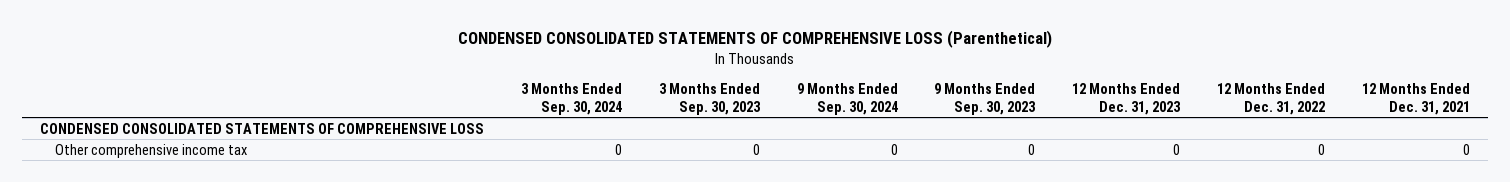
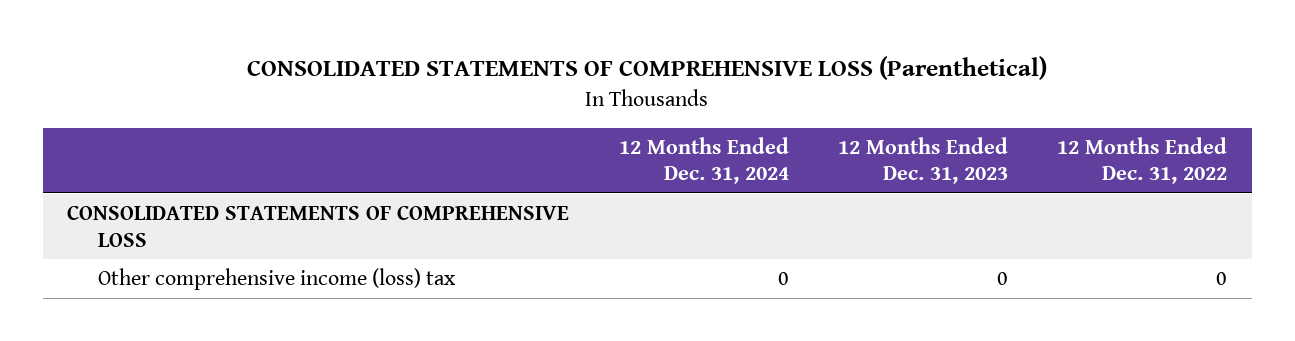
[458,30,1053,49] CONDENSED CONSOLIDATED STATEMENTS OF COMPREHENSIVE LOSS (Parenthetical) -> [247,56,1048,81] CONSOLIDATED STATEMENTS OF COMPREHENSIVE LOSS (Parenthetical)
[521,83,623,115] 3 Months Ended Sep. 30, 2024 -> none
[658,83,761,115] 3 Months Ended Sep. 30, 2023 -> none
[796,83,898,115] 9 Months Ended Sep. 30, 2024 -> none
[934,83,1037,115] 9 Months Ended Sep. 30, 2023 -> none
[1361,83,1470,115] 12 Months Ended Dec. 31, 2021 -> none
none -> [618,136,789,185] 12 Months Ended Dec. 31, 2024
[40,122,485,134] CONDENSED CONSOLIDATED STATEMENTS OF COMPREHENSIVE LOSS -> [67,205,570,247] CONSOLIDATED STATEMENTS OF COMPREHENSIVE LOSS
[55,143,248,158] Other comprehensive income tax -> [97,268,456,291] Other comprehensive income (loss) tax

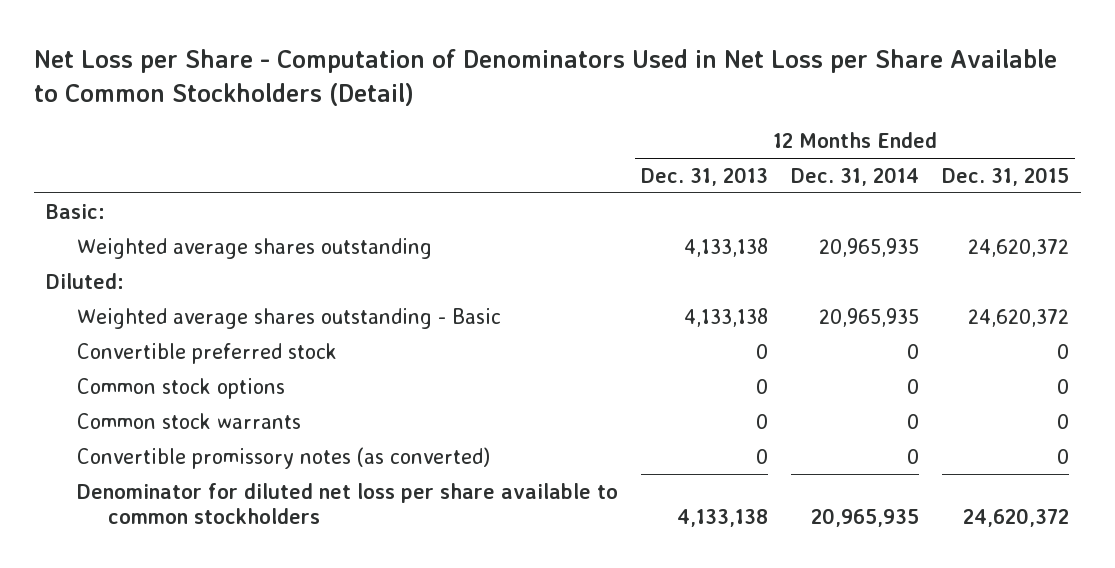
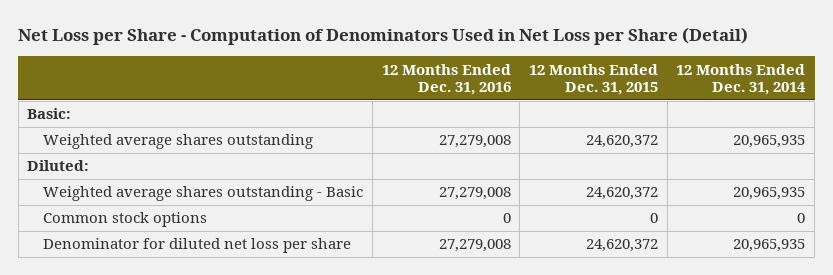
[34,49,1058,106] Net Loss per Share - Computation of Denominators Used in Net Loss per Share Available to Common Stockholders (Detail) -> [18,27,749,46] Net Loss per Share - Computation of Denominators Used in Net Loss per Share (Detail)
[641,166,769,186] Dec. 31, 2013 -> none
none -> [381,63,511,96] 12 Months Ended Dec. 31, 2016
[77,342,338,364] Convertible preferred stock -> none
[77,412,302,429] Common stock warrants -> none
[77,446,491,469] Convertible promissory notes (as converted) -> none
[77,482,619,525] Denominator for diluted net loss per share available to common stockholders -> [43,238,352,254] Denominator for diluted net loss per share

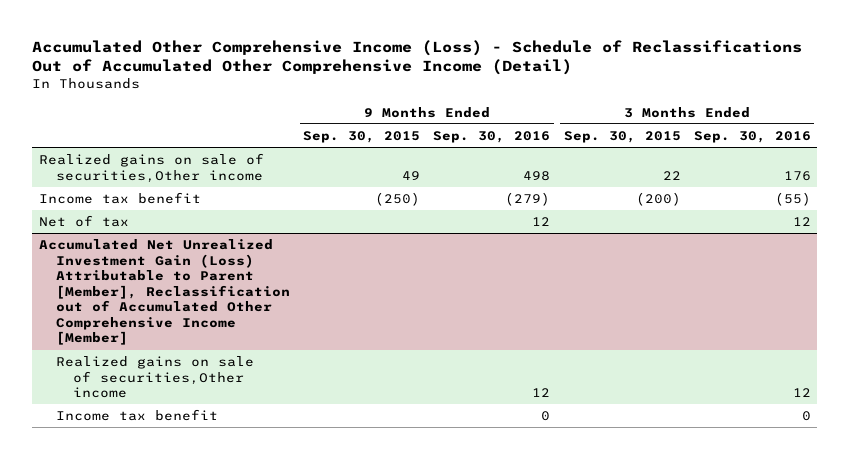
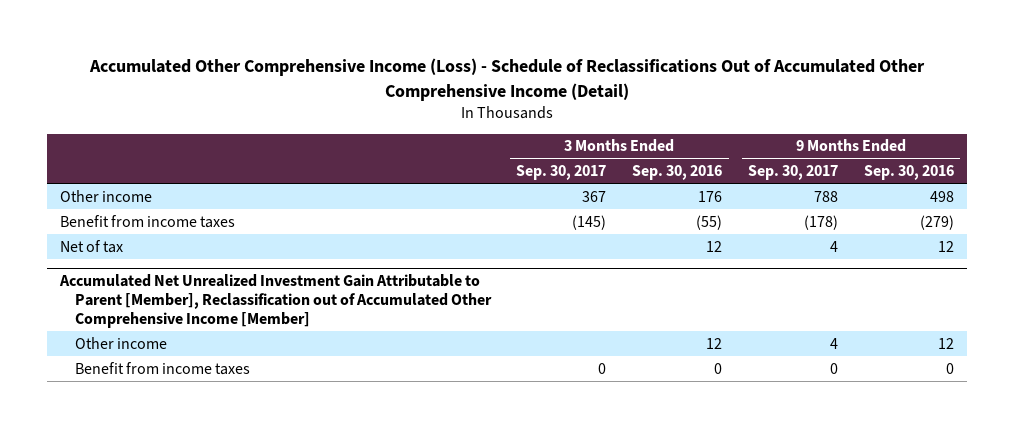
[303,130,421,143] Sep. 30, 2015 -> none
[563,130,681,143] Sep. 30, 2015 -> none
none -> [516,165,607,181] Sep. 30, 2017
none -> [748,165,839,181] Sep. 30, 2017
[38,152,264,183] Realized gains on sale of securities,Other income -> [60,189,153,202] Other income
[38,191,201,204] Income tax benefit -> [60,214,236,228] Benefit from income taxes
[38,238,291,346] Accumulated Net Unrealized Investment Gain (Loss) Attributable to Parent [Member], Reclassification out of Accumulated Other Comprehensive Income [Member] -> [59,273,492,328] Accumulated Net Unrealized Investment Gain Attributable to Parent [Member], Reclassification out of Accumulated Other Comprehensive Income [Member]
[56,355,255,399] Realized gains on sale of securities,Other income -> [74,336,167,349] Other income
[56,408,219,421] Income tax benefit -> [74,361,250,375] Benefit from income taxes

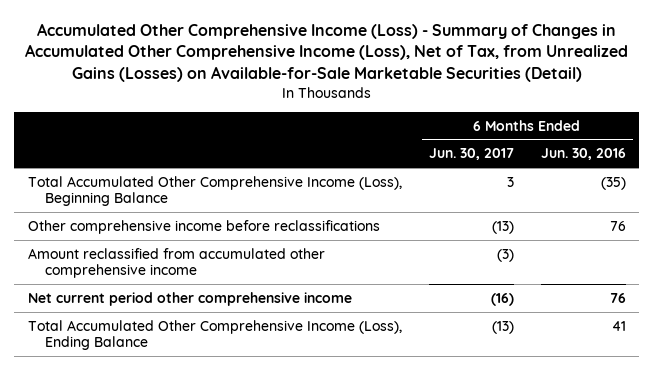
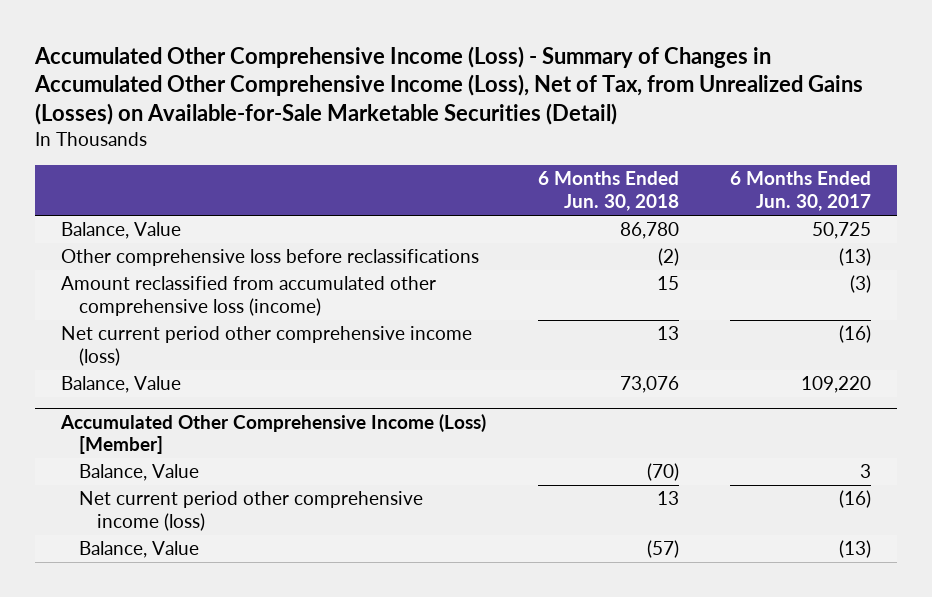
[540,148,626,161] Jun. 30, 2016 -> none
none -> [537,171,679,212] 6 Months Ended Jun. 30, 2018
[27,175,402,207] Total Accumulated Other Comprehensive Income (Loss), Beginning Balance -> none
[27,319,402,351] Total Accumulated Other Comprehensive Income (Loss), Ending Balance -> none
none -> [60,222,181,240] Balance, Value
[27,219,380,234] Other comprehensive income before reclassifications -> [60,249,479,267] Other comprehensive loss before reclassifications
[27,247,325,279] Amount reclassified from accumulated other comprehensive income -> [60,276,436,317] Amount reclassified from accumulated other comprehensive loss (income)
[27,291,352,306] Net current period other comprehensive income -> [60,326,472,367] Net current period other comprehensive income (loss)
none -> [60,376,181,394] Balance, Value
none -> [59,413,486,455] Accumulated Other Comprehensive Income (Loss) [Member]
none -> [78,464,199,482] Balance, Value
none -> [78,491,423,532] Net current period other comprehensive income (loss)
none -> [78,541,199,559] Balance, Value

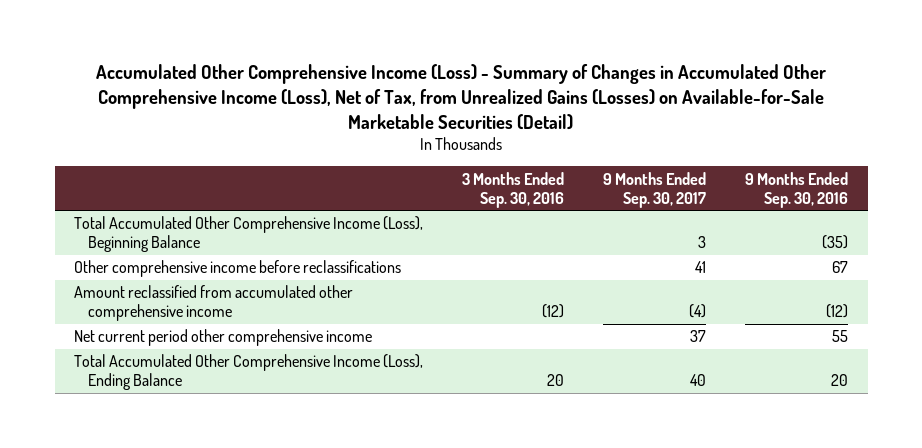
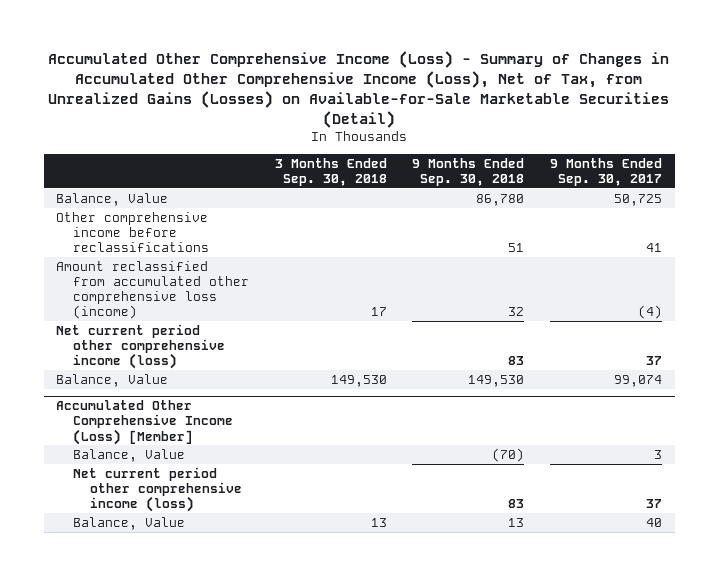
[462,171,565,208] 3 Months Ended Sep. 30, 2016 -> none
[745,171,849,208] 9 Months Ended Sep. 30, 2016 -> none
none -> [274,157,387,186] 3 Months Ended Sep. 30, 2018
none -> [412,157,525,186] 9 Months Ended Sep. 30, 2018
[74,216,424,253] Total Accumulated Other Comprehensive Income (Loss), Beginning Balance -> none
none -> [56,192,169,206] Balance, Value
[74,354,424,391] Total Accumulated Other Comprehensive Income (Loss), Ending Balance -> none
[74,285,354,322] Amount reclassified from accumulated other comprehensive income -> [56,260,250,320] Amount reclassified from accumulated other comprehensive loss (income)
[74,329,373,347] Net current period other comprehensive income -> [56,323,226,369] Net current period other comprehensive income (loss)
none -> [56,373,169,387] Balance, Value
none -> [56,400,234,445] Accumulated Other Comprehensive Income (Loss) [Member]
none -> [73,448,186,462] Balance, Value
none -> [73,466,243,512] Net current period other comprehensive income (loss)
none -> [73,516,186,530] Balance, Value

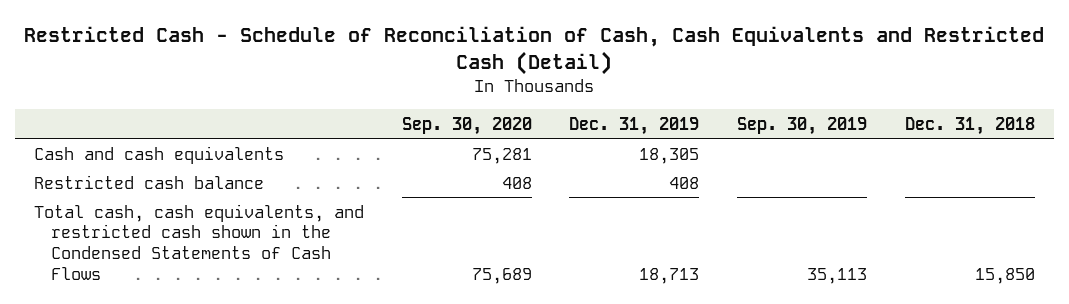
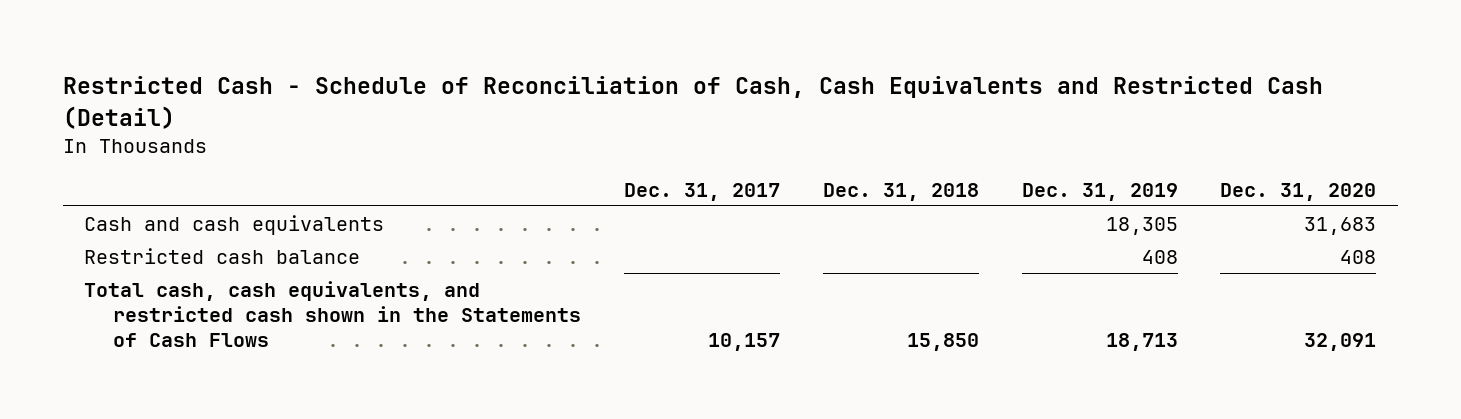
[401,116,532,135] Sep. 30, 2020 -> none
[737,116,868,135] Sep. 30, 2019 -> none
none -> [624,182,781,201] Dec. 31, 2017
none -> [1220,182,1377,201] Dec. 31, 2020
[33,203,364,281] Total cash, cash equivalents, and restricted cash shown in the Condensed Statements of Cash Flows -> [84,280,582,348] Total cash, cash equivalents, and restricted cash shown in the Statements of Cash Flows

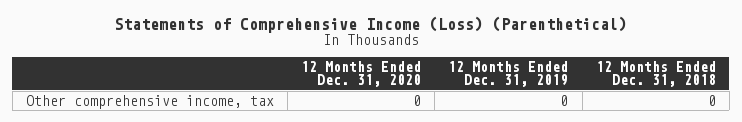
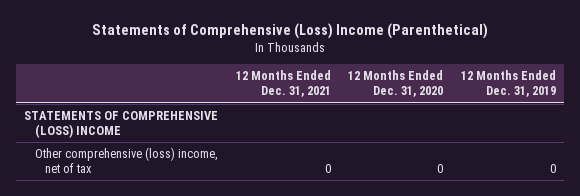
[113,15,627,33] Statements of Comprehensive Income (Loss) (Parenthetical) -> [92,23,489,40] Statements of Comprehensive (Loss) Income (Parenthetical)
[595,60,716,88] 12 Months Ended Dec. 31, 2018 -> none
none -> [235,70,331,98] 12 Months Ended Dec. 31, 2021
none -> [24,111,219,138] STATEMENTS OF COMPREHENSIVE (LOSS) INCOME
[25,94,274,109] Other comprehensive income, tax -> [34,147,218,173] Other comprehensive (loss) income, net of tax

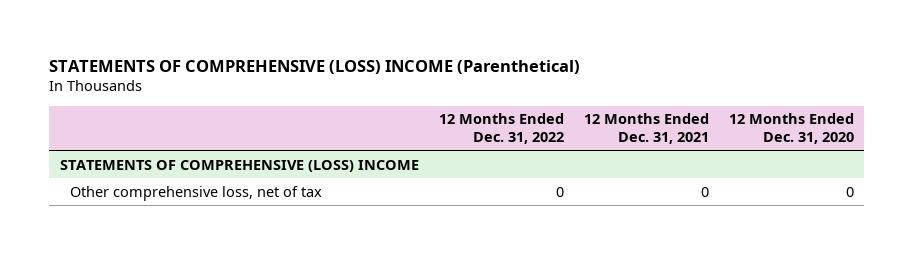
[92,23,489,40] Statements of Comprehensive (Loss) Income (Parenthetical) -> [49,59,581,74] STATEMENTS OF COMPREHENSIVE (LOSS) INCOME (Parenthetical)
[460,70,556,98] 12 Months Ended Dec. 31, 2019 -> none
none -> [438,113,564,144] 12 Months Ended Dec. 31, 2022
[34,147,218,173] Other comprehensive (loss) income, net of tax -> [69,185,322,201] Other comprehensive loss, net of tax

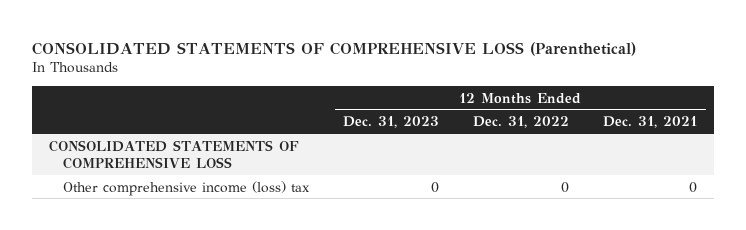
[49,59,581,74] STATEMENTS OF COMPREHENSIVE (LOSS) INCOME (Parenthetical) -> [32,41,637,56] CONSOLIDATED STATEMENTS OF COMPREHENSIVE LOSS (Parenthetical)
[728,113,854,144] 12 Months Ended Dec. 31, 2020 -> none
none -> [343,116,440,129] Dec. 31, 2023
[59,159,419,172] STATEMENTS OF COMPREHENSIVE (LOSS) INCOME -> [49,139,300,169] CONSOLIDATED STATEMENTS OF COMPREHENSIVE LOSS
[69,185,322,201] Other comprehensive loss, net of tax -> [63,180,311,196] Other comprehensive income (loss) tax

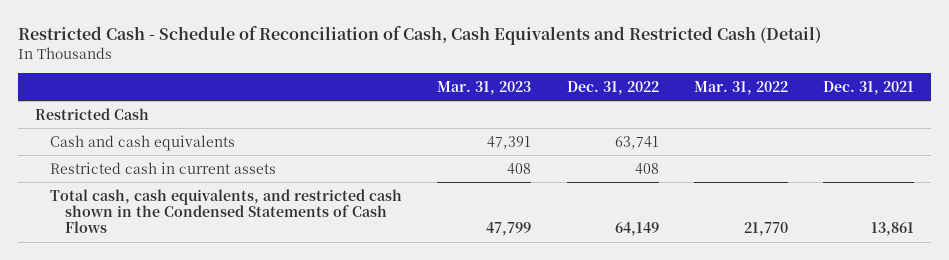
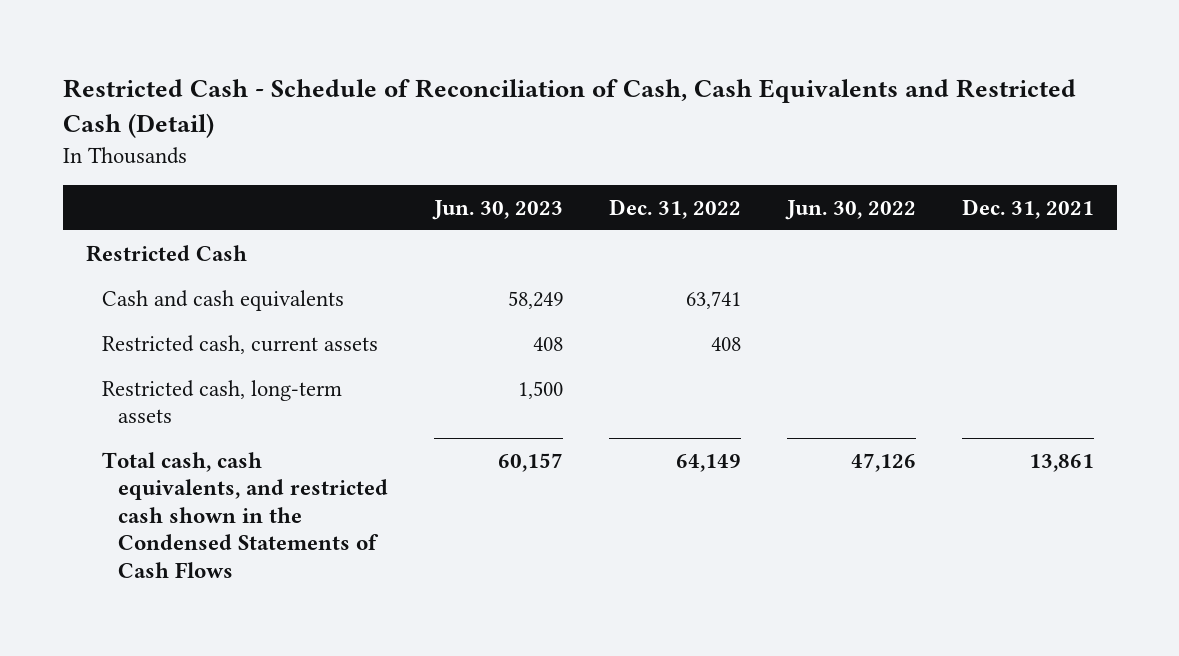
[437,80,532,95] Mar. 31, 2023 -> none
[693,80,788,95] Mar. 31, 2022 -> none
none -> [431,199,563,220] Jun. 30, 2023
none -> [784,199,916,220] Jun. 30, 2022
[50,161,277,174] Restricted cash in current assets -> [101,334,378,354] Restricted cash, current assets
none -> [101,379,342,424] Restricted cash, long-term assets

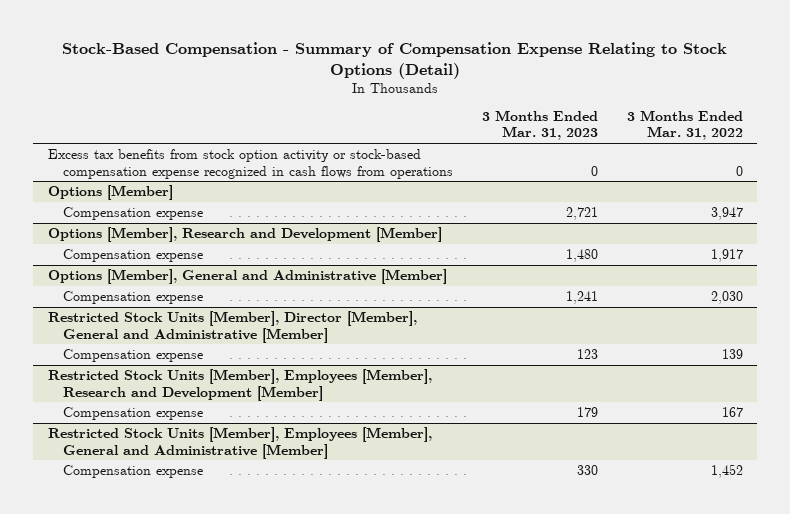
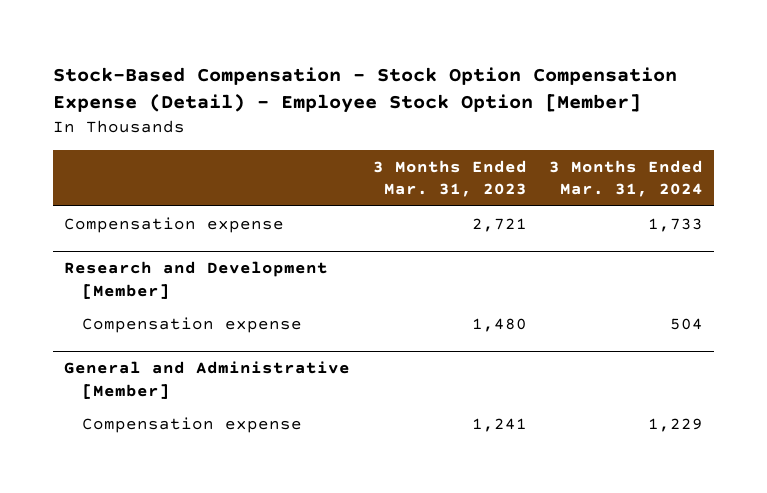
[62,41,728,79] Stock-Based Compensation - Summary of Compensation Expense Relating to Stock Options (Detail) -> [53,66,678,114] Stock-Based Compensation - Stock Option Compensation Expense (Detail) - Employee Stock Option [Member]
[626,109,743,141] 3 Months Ended Mar. 31, 2022 -> none
none -> [548,159,703,198] 3 Months Ended Mar. 31, 2024
[47,148,453,179] Excess tax benefits from stock option activity or stock-based compensation expense recognized in cash flows from operations -> none
[47,184,173,200] Options [Member] -> none
[47,226,442,242] Options [Member], Research and Development [Member] -> [64,261,329,299] Research and Development [Member]
[47,268,447,284] Options [Member], General and Administrative [Member] -> [64,361,351,399] General and Administrative [Member]
[47,310,417,343] Restricted Stock Units [Member], Director [Member], General and Administrative [Member] -> none
[62,348,203,362] Compensation expense -> none
[47,368,432,401] Restricted Stock Units [Member], Employees [Member], Research and Development [Member] -> none
[62,406,203,420] Compensation expense -> none
[47,426,432,459] Restricted Stock Units [Member], Employees [Member], General and Administrative [Member] -> none
[62,464,203,478] Compensation expense -> none

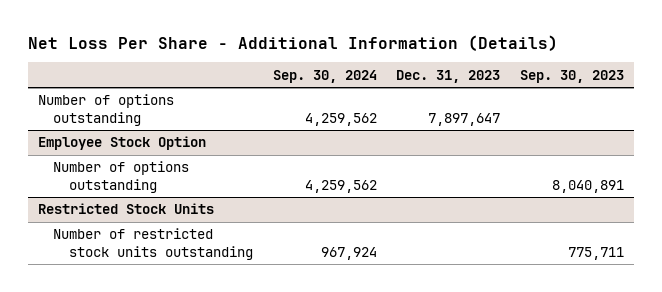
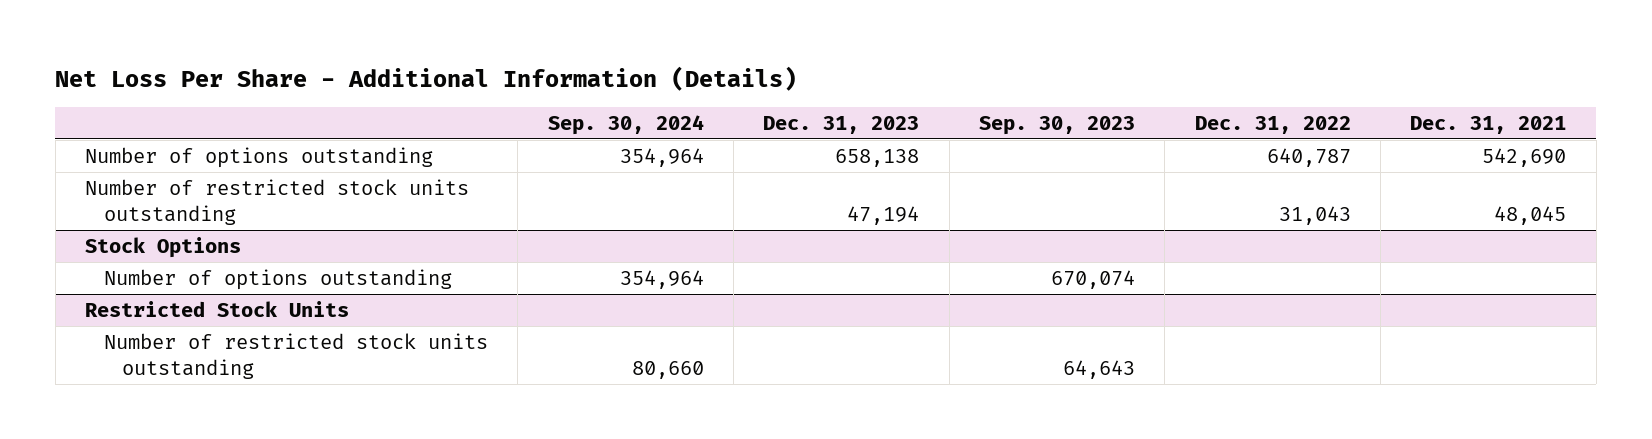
none -> [1194,115,1351,134] Dec. 31, 2022
none -> [1410,115,1567,134] Dec. 31, 2021
[304,112,377,126] 4,259,562 -> [619,148,704,168] 354,964
[428,112,501,126] 7,897,647 -> [835,149,920,168] 658,138
none -> [85,179,470,226] Number of restricted stock units outstanding
[37,136,206,151] Employee Stock Option -> [85,237,242,259] Stock Options
[304,179,377,193] 4,259,562 -> [619,270,704,290] 354,964
[552,179,625,193] 8,040,891 -> [1050,270,1135,290] 670,074
[320,246,377,260] 967,924 -> [631,361,704,380] 80,660
[568,246,625,260] 775,711 -> [1062,360,1135,380] 64,643

